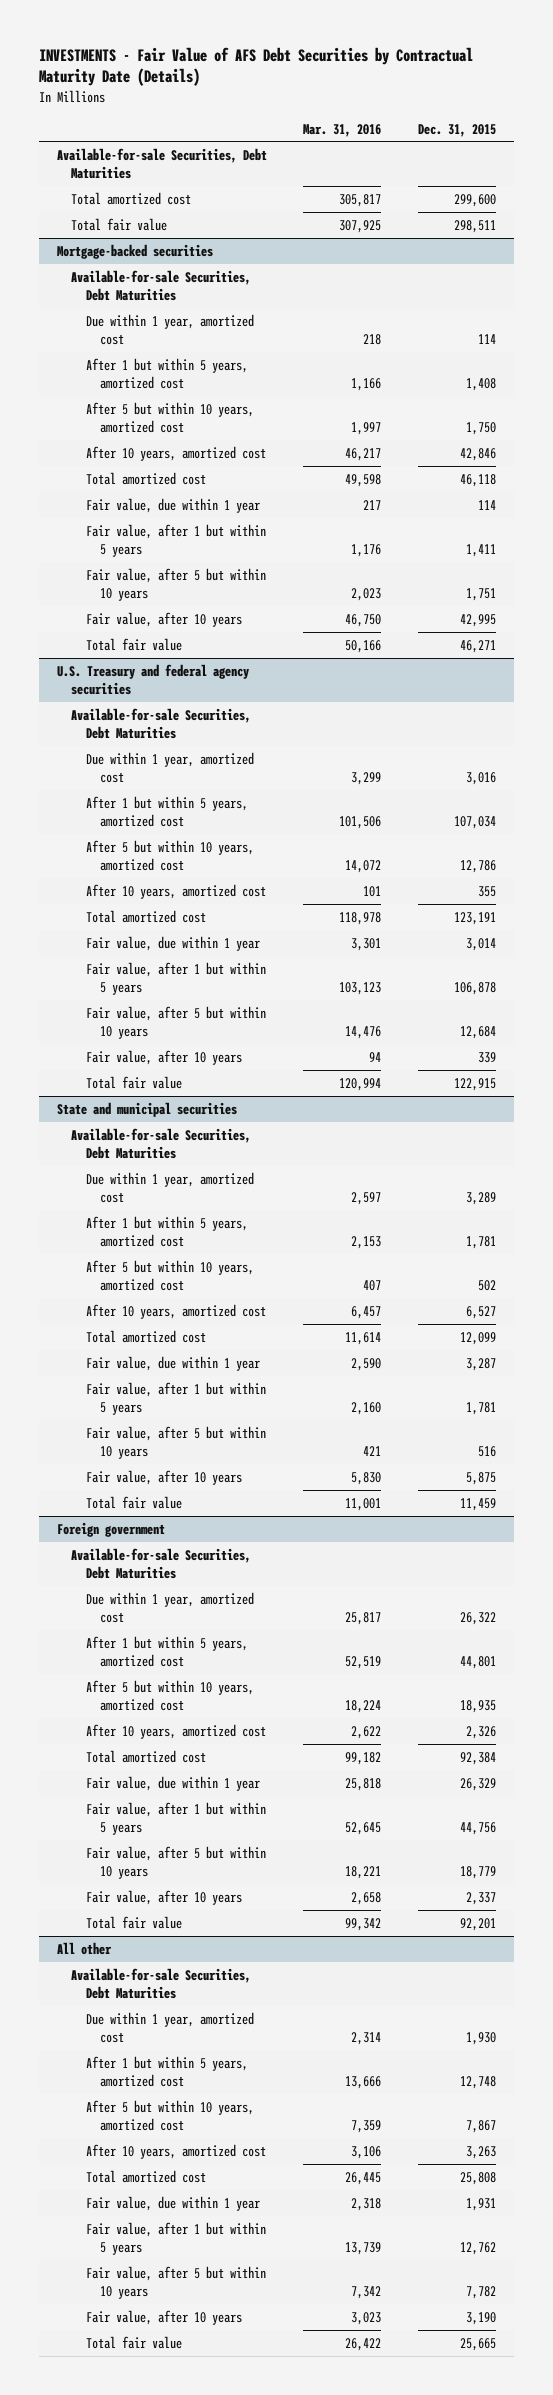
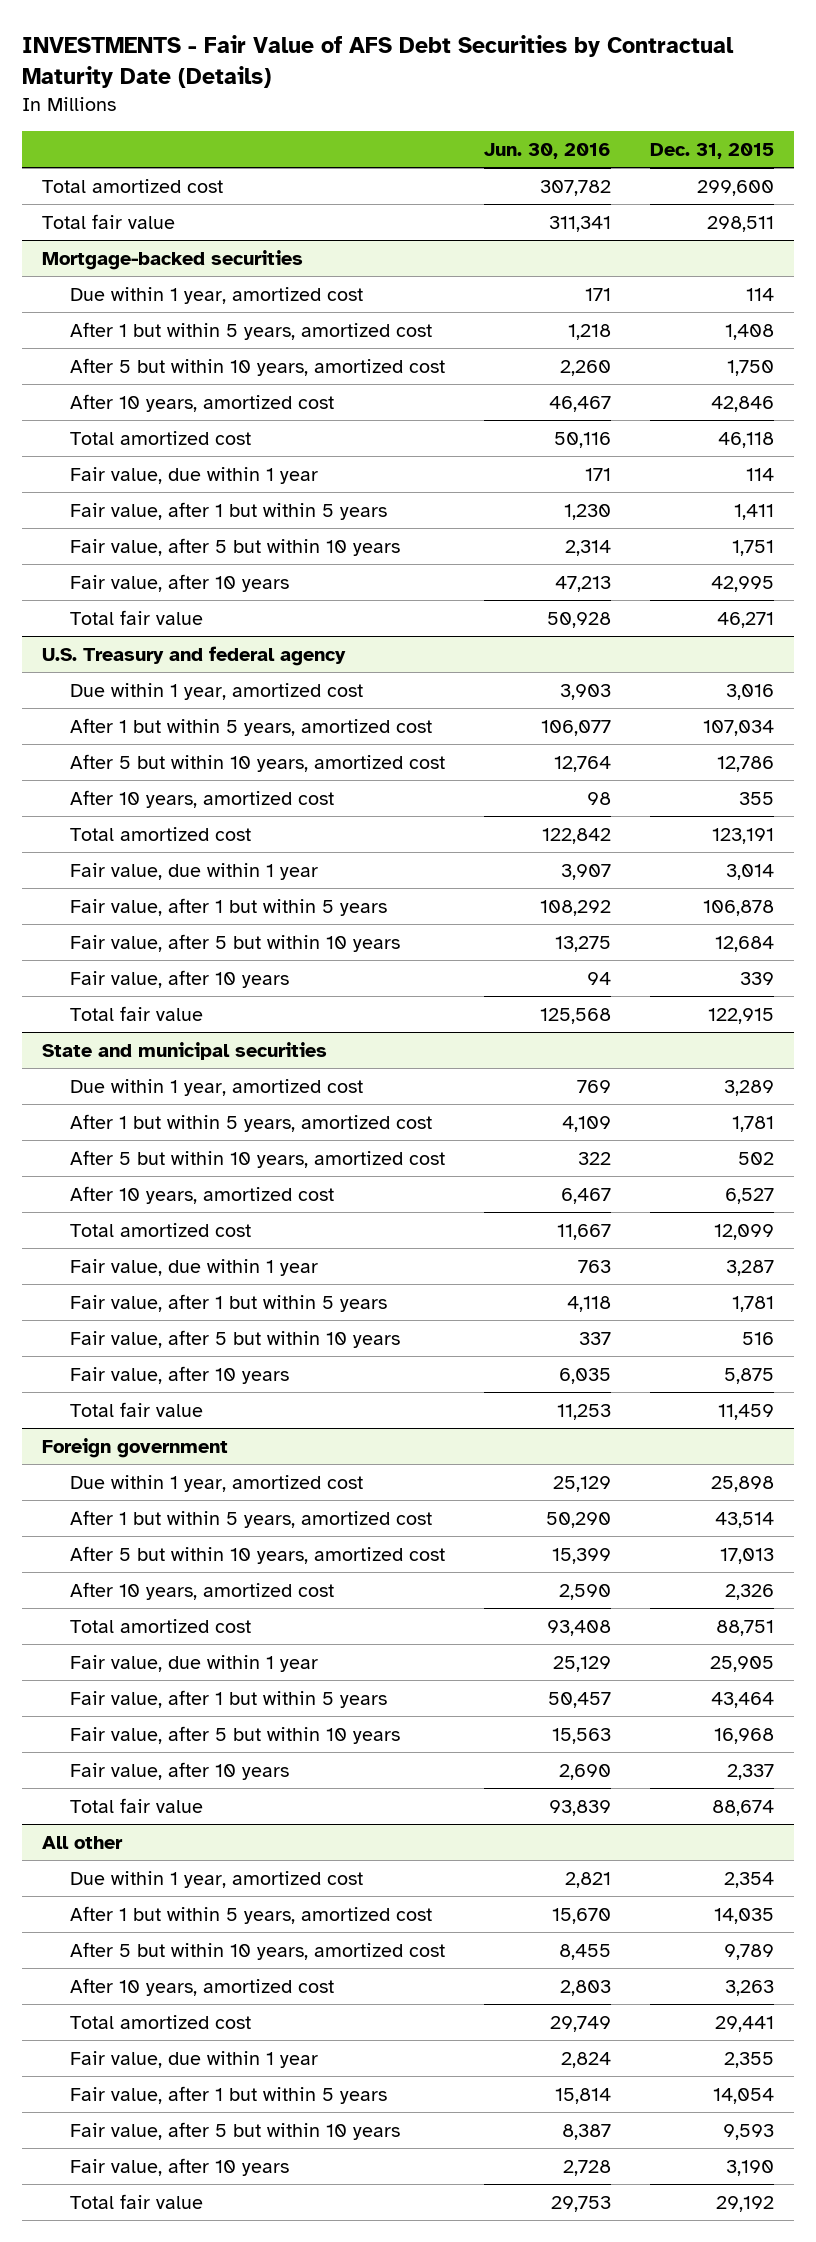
[303,123,382,137] Mar. 31, 2016 -> none
none -> [484,142,612,159] Jun. 30, 2016
[56,147,267,179] Available-for-sale Securities, Debt Maturities -> none
[71,269,252,301] Available-for-sale Securities, Debt Maturities -> none
[71,707,252,739] Available-for-sale Securities, Debt Maturities -> none
[56,663,249,695] U.S. Treasury and federal agency securities -> [41,646,346,667] U.S. Treasury and federal agency
[71,1127,252,1159] Available-for-sale Securities, Debt Maturities -> none
[71,1547,252,1579] Available-for-sale Securities, Debt Maturities -> none
[459,1611,496,1625] 26,322 -> [711,1476,775,1493] 25,898
[459,1655,496,1669] 44,801 -> [715,1512,775,1529] 43,514
[459,1699,496,1713] 18,935 -> [720,1548,775,1565] 17,013
[459,1751,496,1765] 92,384 -> [716,1620,775,1637] 88,751
[459,1777,496,1791] 26,329 -> [710,1656,775,1673] 25,905
[459,1821,496,1835] 44,756 -> [711,1692,775,1709] 43,464
[459,1865,496,1879] 18,779 -> [714,1728,775,1745] 16,968
[459,1917,496,1931] 92,201 -> [712,1800,775,1817] 88,674
[71,1967,252,1999] Available-for-sale Securities, Debt Maturities -> none
[465,2031,496,2045] 1,930 -> [724,1872,775,1889] 2,354
[459,2075,496,2089] 12,748 -> [714,1908,775,1925] 14,035
[465,2119,496,2133] 7,867 -> [724,1944,775,1961] 9,789
[459,2171,496,2185] 25,808 -> [715,2016,775,2033] 29,441
[465,2197,496,2211] 1,931 -> [724,2052,775,2069] 2,355
[459,2241,496,2255] 12,762 -> [713,2088,775,2105] 14,054
[465,2285,496,2299] 7,782 -> [723,2124,775,2141] 9,593
[459,2337,496,2351] 25,665 -> [716,2196,775,2213] 29,192

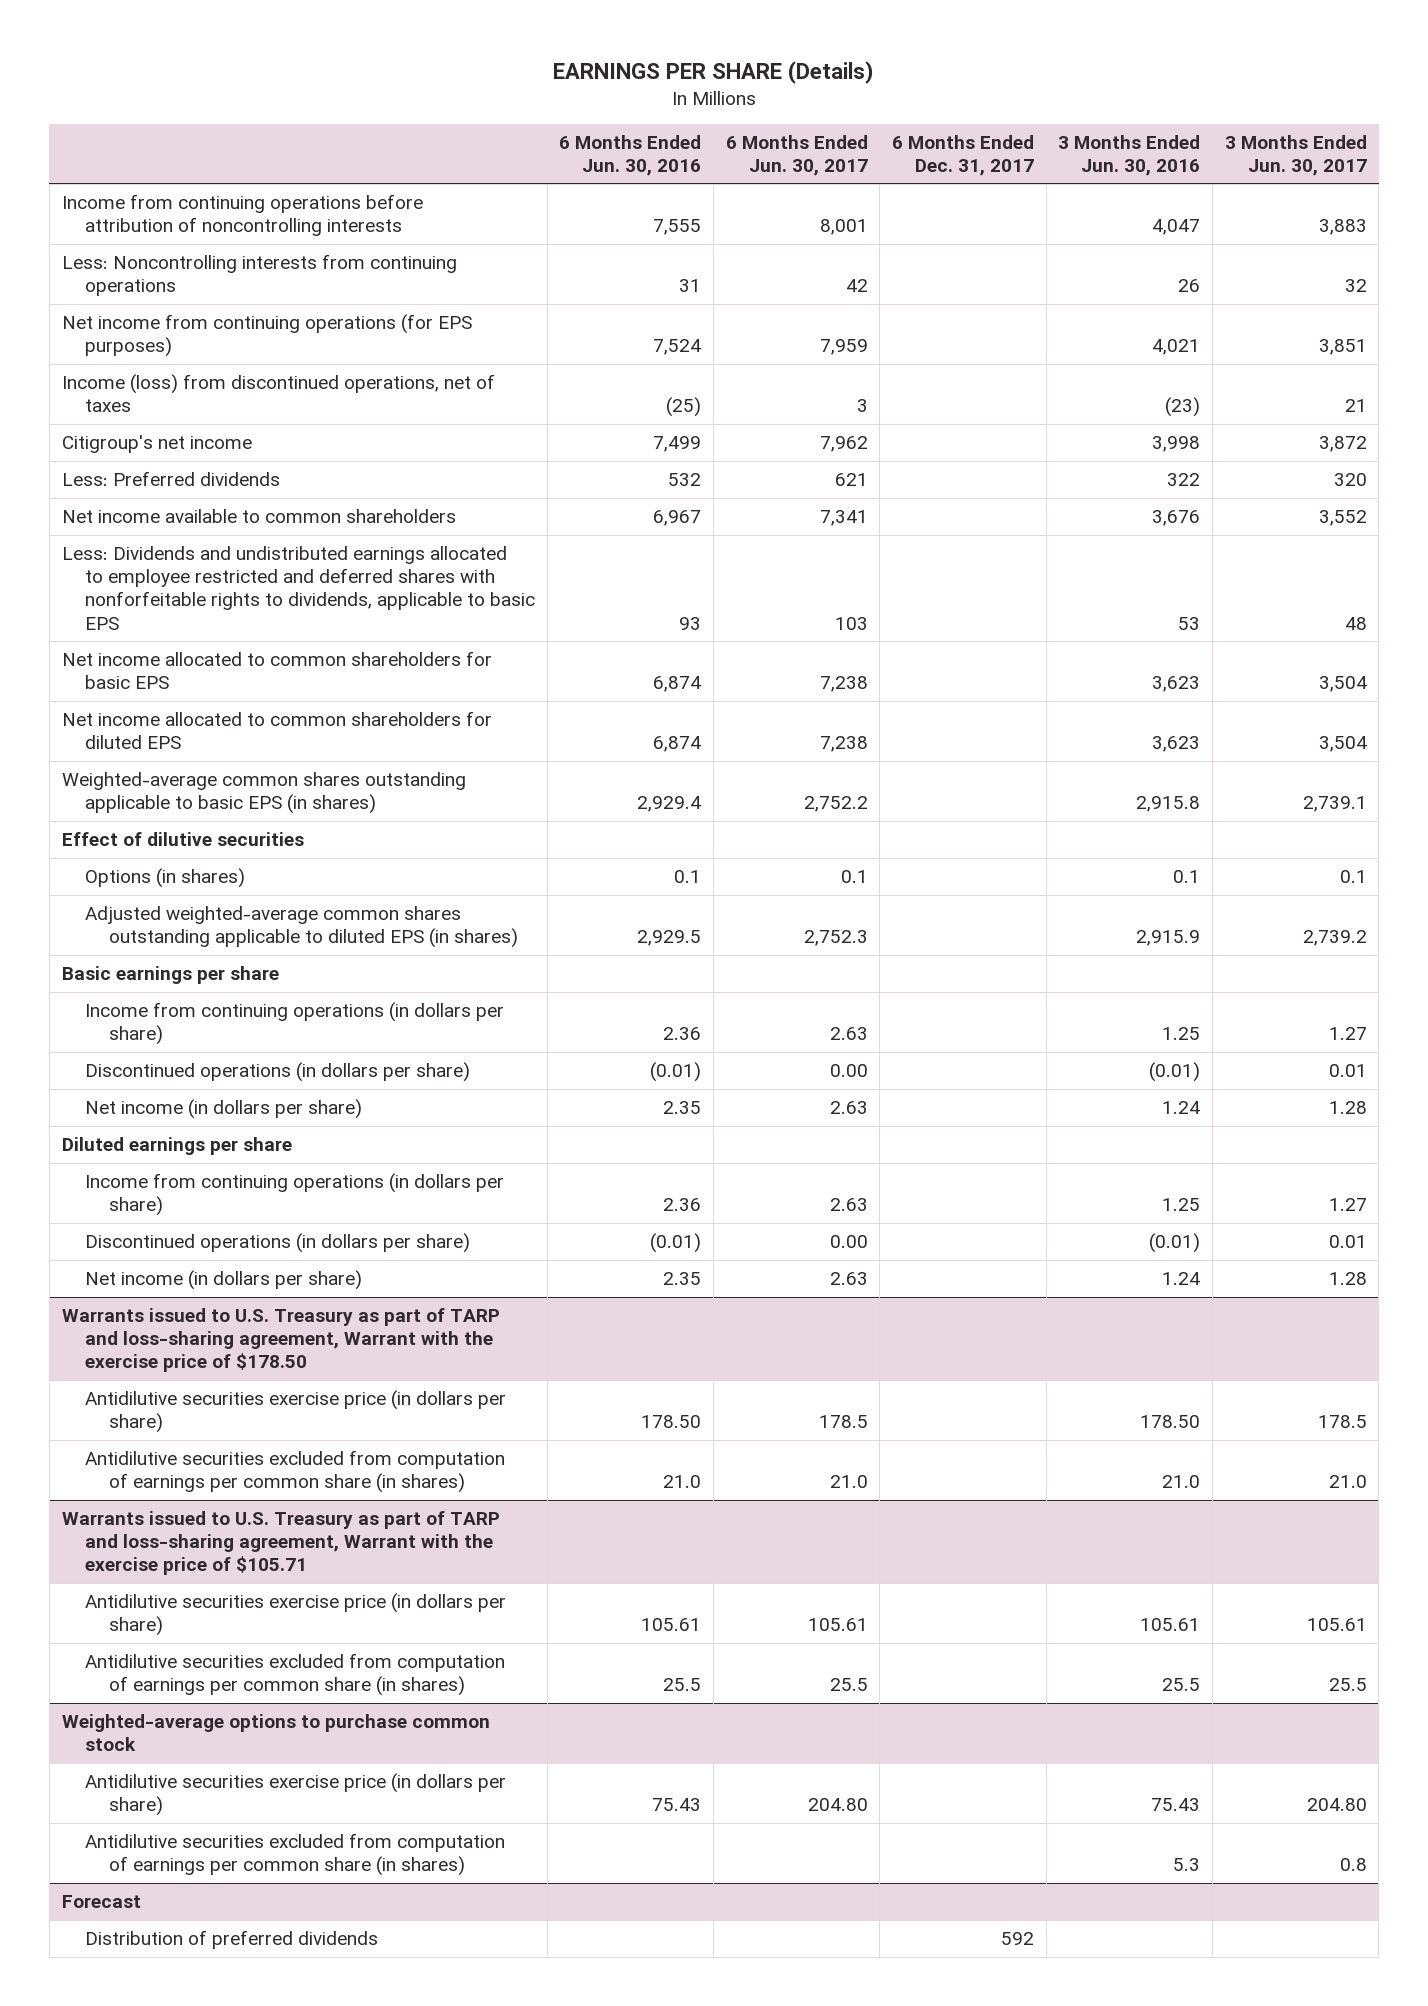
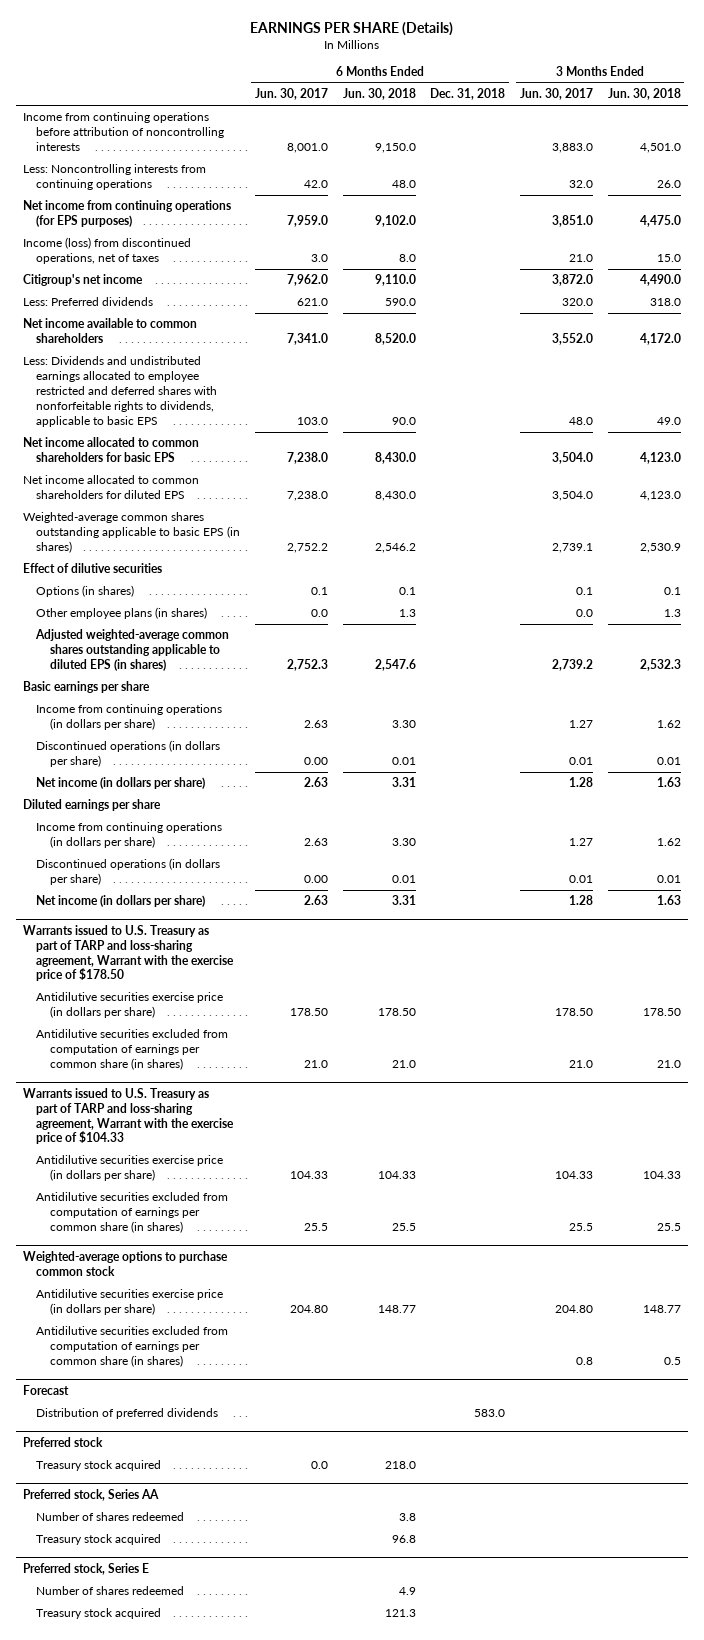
[559,134,702,176] 6 Months Ended Jun. 30, 2016 -> none
[892,134,1035,176] 6 Months Ended Dec. 31, 2017 -> none
[1058,134,1201,176] 3 Months Ended Jun. 30, 2016 -> none
none -> [342,88,416,101] Jun. 30, 2018
none -> [430,88,506,101] Dec. 31, 2018
none -> [607,88,681,101] Jun. 30, 2018
[819,219,868,236] 8,001 -> [286,143,328,154] 8,001.0
[1318,219,1367,236] 3,883 -> [552,143,594,154] 3,883.0
[845,279,868,293] 42 -> [303,180,328,189] 42.0
[1344,279,1367,293] 32 -> [569,180,594,189] 32.0
[819,339,868,356] 7,959 -> [286,215,328,228] 7,959.0
[1318,339,1367,356] 3,851 -> [552,215,594,228] 3,851.0
[856,399,868,413] 3 -> [310,254,328,263] 3.0
[1344,399,1367,413] 21 -> [569,254,594,263] 21.0
[819,436,868,453] 7,962 -> [286,274,328,287] 7,962.0
[1318,436,1367,453] 3,872 -> [552,274,594,287] 3,872.0
[834,473,868,487] 621 -> [296,298,328,307] 621.0
[1333,473,1367,487] 320 -> [562,298,594,307] 320.0
[819,510,868,527] 7,341 -> [286,333,328,346] 7,341.0
[1318,510,1367,527] 3,552 -> [552,333,594,346] 3,552.0
[834,616,868,630] 103 -> [296,416,328,425] 103.0
[1344,616,1367,630] 48 -> [569,416,594,425] 48.0
[819,676,868,693] 7,238 -> [286,452,328,465] 7,238.0
[1318,676,1367,693] 3,504 -> [552,452,594,465] 3,504.0
[819,736,868,753] 7,238 -> [286,491,328,502] 7,238.0
[1318,736,1367,753] 3,504 -> [552,491,594,502] 3,504.0
none -> [36,607,208,620] Other employee plans (in shares)
[818,1415,868,1429] 178.5 -> [289,1008,328,1017] 178.50
[1317,1415,1367,1429] 178.5 -> [555,1008,594,1017] 178.50
[61,1511,500,1576] Warrants issued to U.S. Treasury as part of TARP and loss-sharing agreement, Warrant with the exercise price of $105.71 -> [22,1087,235,1145] Warrants issued to U.S. Treasury as part of TARP and loss-sharing agreement, Warrant with the exercise price of $104.33
[807,1618,868,1632] 105.61 -> [289,1171,328,1180] 104.33
[1306,1618,1367,1632] 105.61 -> [555,1171,594,1180] 104.33
none -> [22,1436,103,1447] Preferred stock
none -> [36,1460,162,1472] Treasury stock acquired
none -> [22,1488,159,1501] Preferred stock, Series AA
none -> [36,1512,185,1522] Number of shares redeemed
none -> [36,1534,162,1546] Treasury stock acquired
none -> [22,1562,149,1575] Preferred stock, Series E
none -> [36,1586,185,1596] Number of shares redeemed
none -> [36,1608,162,1620] Treasury stock acquired

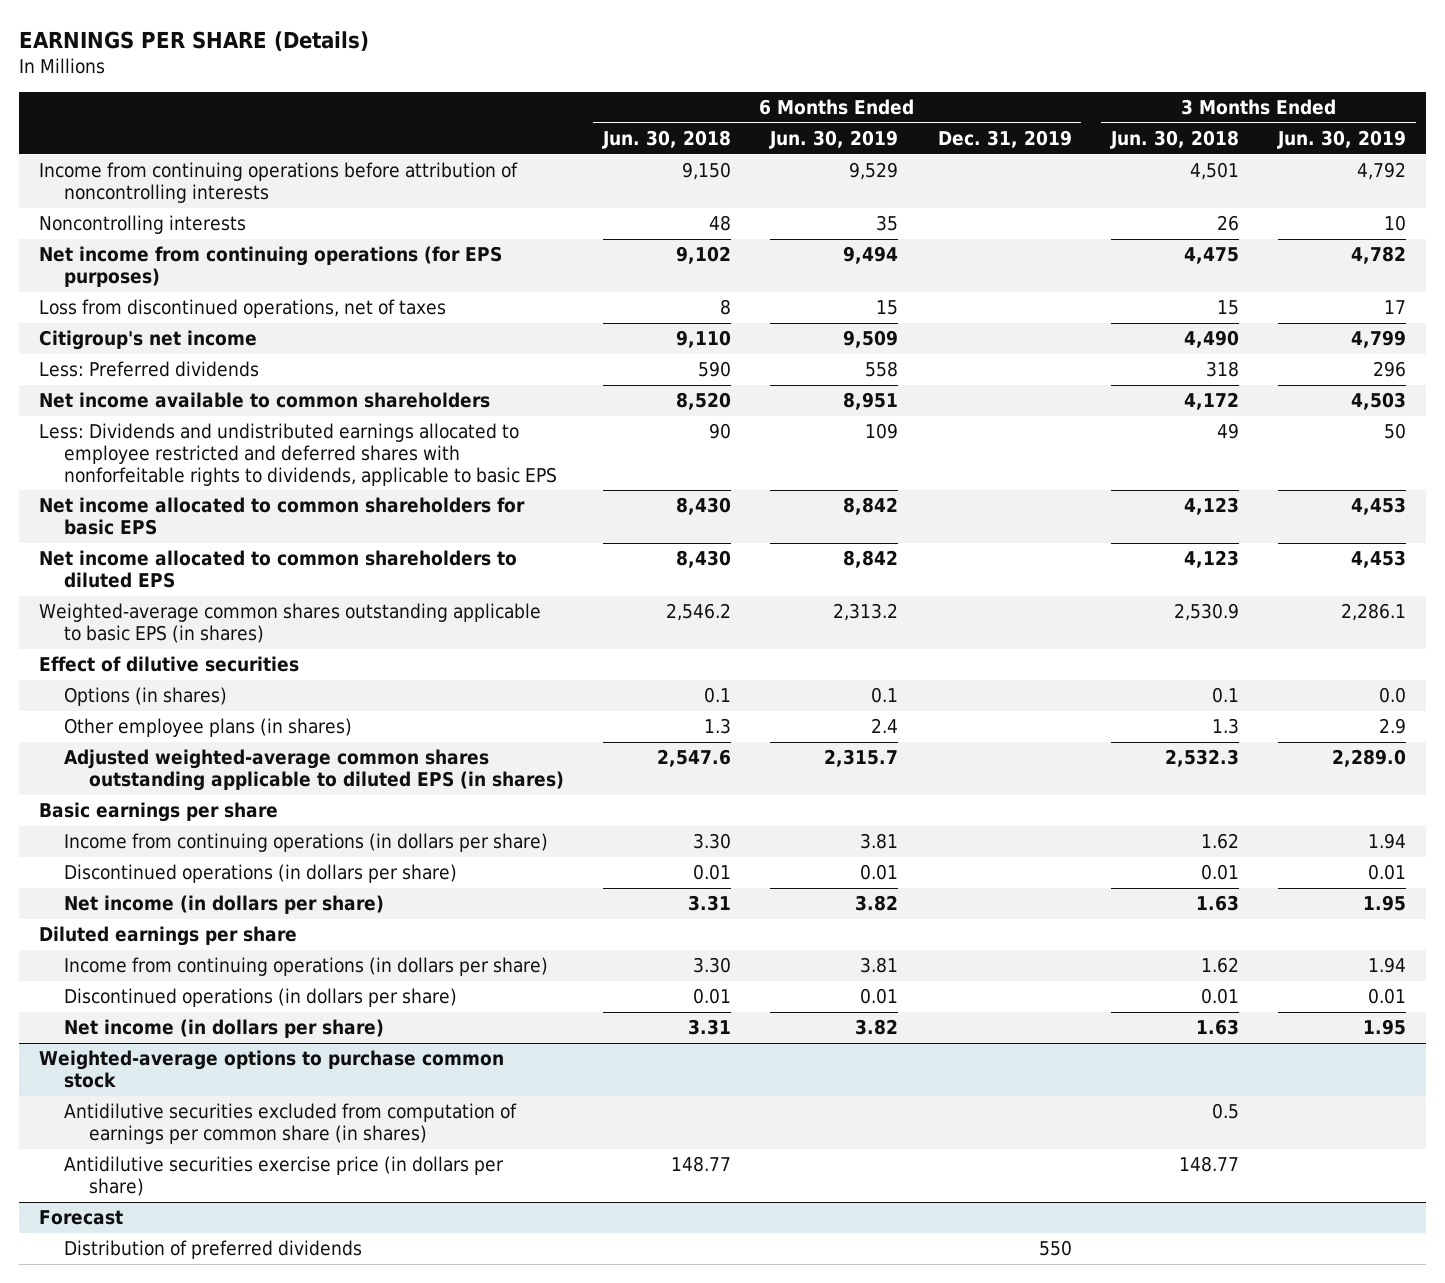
[254,88,328,101] Jun. 30, 2017 -> none
[430,88,506,101] Dec. 31, 2018 -> none
[520,88,594,101] Jun. 30, 2017 -> none
none -> [769,130,899,150] Jun. 30, 2019
none -> [937,130,1072,149] Dec. 31, 2019
none -> [1277,130,1407,150] Jun. 30, 2019
[22,164,206,191] Less: Noncontrolling interests from continuing operations -> none
[374,143,416,154] 9,150.0 -> [682,162,732,181] 9,150
[639,143,681,154] 4,501.0 -> [1189,162,1239,181] 4,501
none -> [38,215,246,235] Noncontrolling interests
[374,215,416,228] 9,102.0 -> [676,246,732,265] 9,102
[639,215,681,228] 4,475.0 -> [1183,247,1239,265] 4,475
[22,237,191,265] Income (loss) from discontinued operations, net of taxes -> [38,299,446,319] Loss from discontinued operations, net of taxes
[398,254,416,263] 8.0 -> [720,299,732,316] 8
[656,254,681,263] 15.0 -> [1216,300,1239,316] 15
[374,274,416,287] 9,110.0 -> [676,330,732,349] 9,110
[639,274,681,287] 4,490.0 -> [1183,330,1239,349] 4,490
[384,298,416,307] 590.0 -> [698,361,732,378] 590
[649,298,681,307] 318.0 -> [1205,361,1239,378] 318
[374,333,416,346] 8,520.0 -> [676,392,732,411] 8,520
[639,333,681,346] 4,172.0 -> [1183,392,1239,411] 4,172
[391,416,416,425] 90.0 -> [709,423,732,440] 90
[656,416,681,425] 49.0 -> [1216,423,1239,440] 49
[374,452,416,465] 8,430.0 -> [676,497,732,516] 8,430
[639,452,681,465] 4,123.0 -> [1183,497,1239,516] 4,123
[22,475,199,500] Net income allocated to common shareholders for diluted EPS -> [38,550,517,588] Net income allocated to common shareholders to diluted EPS
[374,491,416,502] 8,430.0 -> [676,550,732,569] 8,430
[639,491,681,502] 4,123.0 -> [1183,550,1239,569] 4,123
[22,924,235,982] Warrants issued to U.S. Treasury as part of TARP and loss-sharing agreement, Warrant with the exercise price of $178.50 -> none
[36,992,224,1019] Antidilutive securities exercise price (in dollars per share) -> none
[36,1029,229,1071] Antidilutive securities excluded from computation of earnings per common share (in shares) -> none
[22,1087,235,1145] Warrants issued to U.S. Treasury as part of TARP and loss-sharing agreement, Warrant with the exercise price of $104.33 -> none
[36,1155,224,1182] Antidilutive securities exercise price (in dollars per share) -> none
[36,1192,229,1234] Antidilutive securities excluded from computation of earnings per common share (in shares) -> none
[36,1289,224,1316] Antidilutive securities exercise price (in dollars per share) -> [63,1156,504,1196] Antidilutive securities exercise price (in dollars per share)
[22,1436,103,1447] Preferred stock -> none
[36,1460,162,1472] Treasury stock acquired -> none
[22,1488,159,1501] Preferred stock, Series AA -> none
[36,1512,185,1522] Number of shares redeemed -> none
[36,1534,162,1546] Treasury stock acquired -> none
[22,1562,149,1575] Preferred stock, Series E -> none
[36,1586,185,1596] Number of shares redeemed -> none
[36,1608,162,1620] Treasury stock acquired -> none

